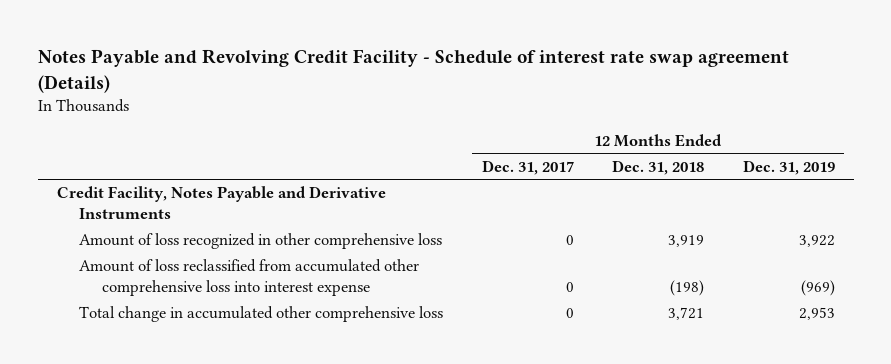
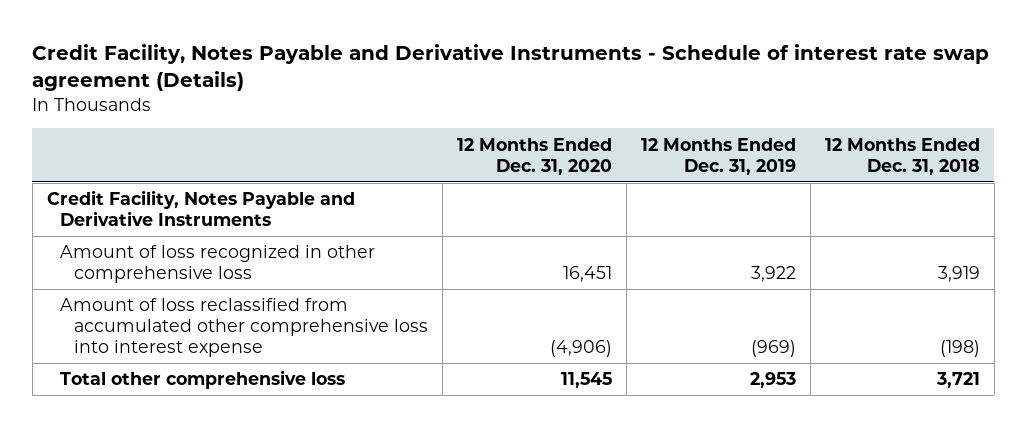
[37,49,789,93] Notes Payable and Revolving Credit Facility - Schedule of interest rate swap agreement (Details) -> [32,43,990,92] Credit Facility, Notes Payable and Derivative Instruments - Schedule of interest rate swap agreement (Details)
[481,159,574,175] Dec. 31, 2017 -> none
none -> [456,137,612,175] 12 Months Ended Dec. 31, 2020
[79,306,444,323] Total change in accumulated other comprehensive loss -> [60,370,346,390] Total other comprehensive loss

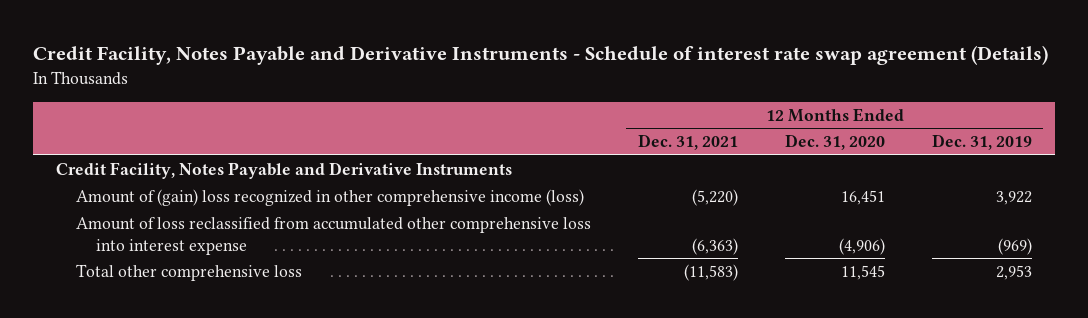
[824,137,980,175] 12 Months Ended Dec. 31, 2018 -> none
none -> [637,134,738,151] Dec. 31, 2021
[60,245,376,284] Amount of loss recognized in other comprehensive loss -> [75,189,584,207] Amount of (gain) loss recognized in other comprehensive income (loss)

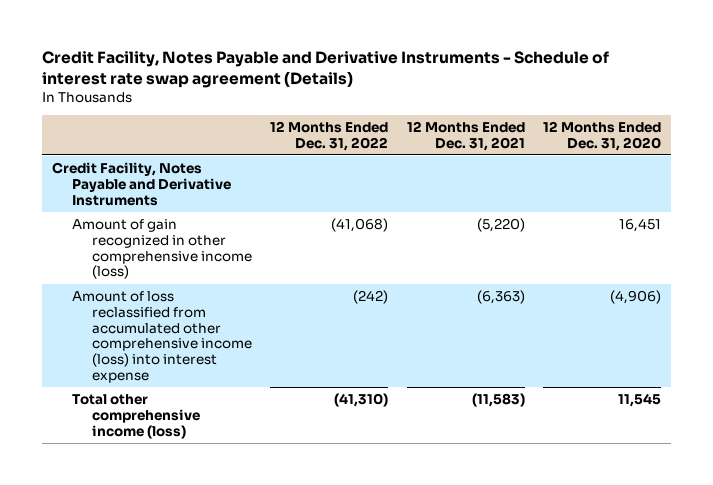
[931,134,1032,151] Dec. 31, 2019 -> none
none -> [270,120,389,151] 12 Months Ended Dec. 31, 2022
[75,189,584,207] Amount of (gain) loss recognized in other comprehensive income (loss) -> [71,218,253,280] Amount of gain recognized in other comprehensive income (loss)
[75,217,591,255] Amount of loss reclassified from accumulated other comprehensive loss into interest expense -> [71,290,253,384] Amount of loss reclassified from accumulated other comprehensive income (loss) into interest expense
[75,264,302,282] Total other comprehensive loss -> [71,393,201,439] Total other comprehensive income (loss)

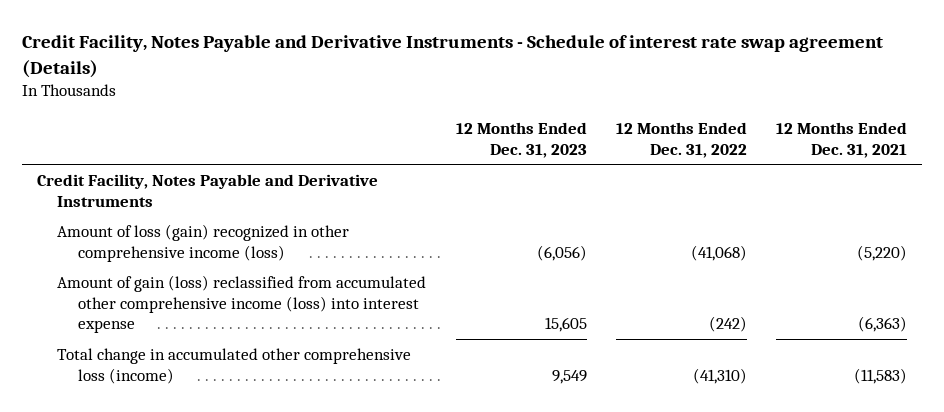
[543,120,662,151] 12 Months Ended Dec. 31, 2020 -> none
none -> [455,122,587,158] 12 Months Ended Dec. 31, 2023
[71,218,253,280] Amount of gain recognized in other comprehensive income (loss) -> [57,224,350,262] Amount of loss (gain) recognized in other comprehensive income (loss)
[71,290,253,384] Amount of loss reclassified from accumulated other comprehensive income (loss) into interest expense -> [57,275,427,334] Amount of gain (loss) reclassified from accumulated other comprehensive income (loss) into interest expense
[71,393,201,439] Total other comprehensive income (loss) -> [57,348,412,384] Total change in accumulated other comprehensive loss (income)

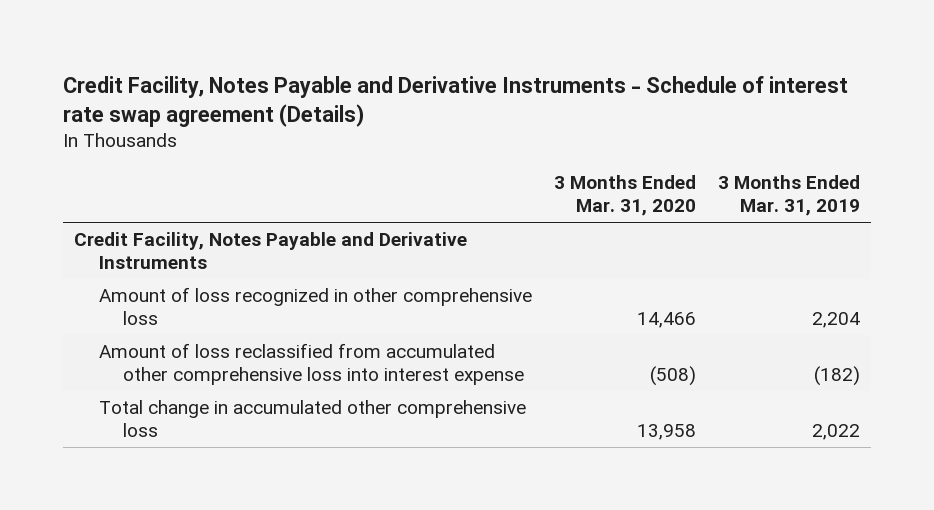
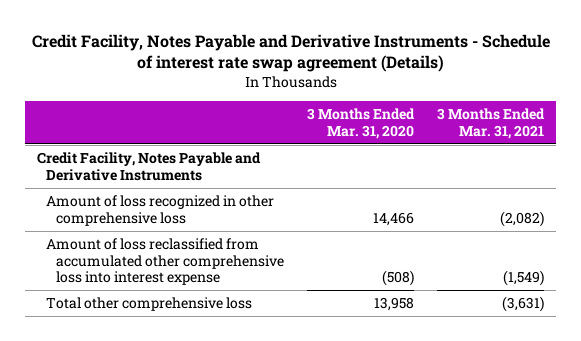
[717,175,860,217] 3 Months Ended Mar. 31, 2019 -> none
none -> [437,108,546,139] 3 Months Ended Mar. 31, 2021
[98,400,526,438] Total change in accumulated other comprehensive loss -> [46,297,253,312] Total other comprehensive loss

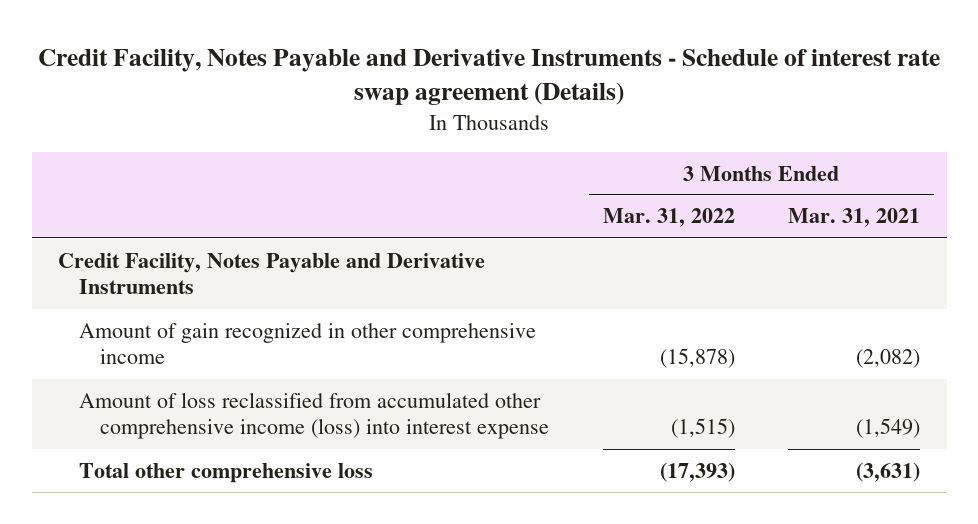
[307,108,416,139] 3 Months Ended Mar. 31, 2020 -> none
none -> [602,208,735,228] Mar. 31, 2022
[46,195,275,226] Amount of loss recognized in other comprehensive loss -> [79,322,537,365] Amount of gain recognized in other comprehensive income
[46,238,285,286] Amount of loss reclassified from accumulated other comprehensive loss into interest expense -> [79,391,550,440] Amount of loss reclassified from accumulated other comprehensive income (loss) into interest expense

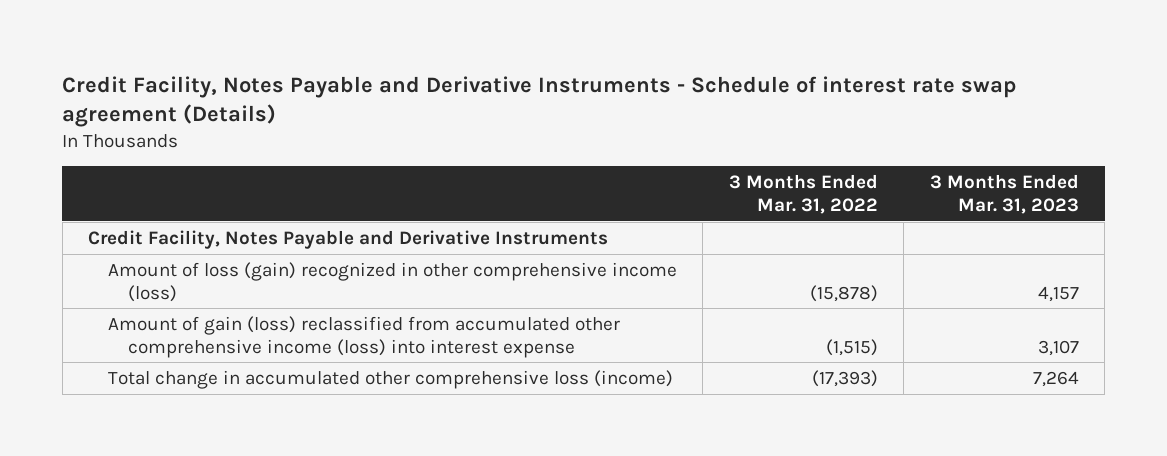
[788,208,921,228] Mar. 31, 2021 -> none
none -> [929,174,1079,214] 3 Months Ended Mar. 31, 2023
[79,322,537,365] Amount of gain recognized in other comprehensive income -> [107,261,677,302] Amount of loss (gain) recognized in other comprehensive income (loss)
[79,391,550,440] Amount of loss reclassified from accumulated other comprehensive income (loss) into interest expense -> [107,315,620,358] Amount of gain (loss) reclassified from accumulated other comprehensive income (loss) into interest expense
[79,462,374,483] Total other comprehensive loss -> [107,369,673,389] Total change in accumulated other comprehensive loss (income)

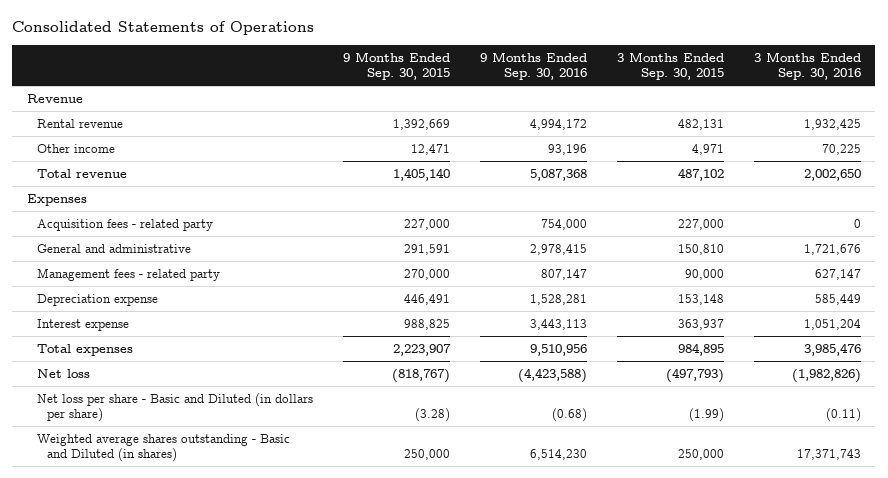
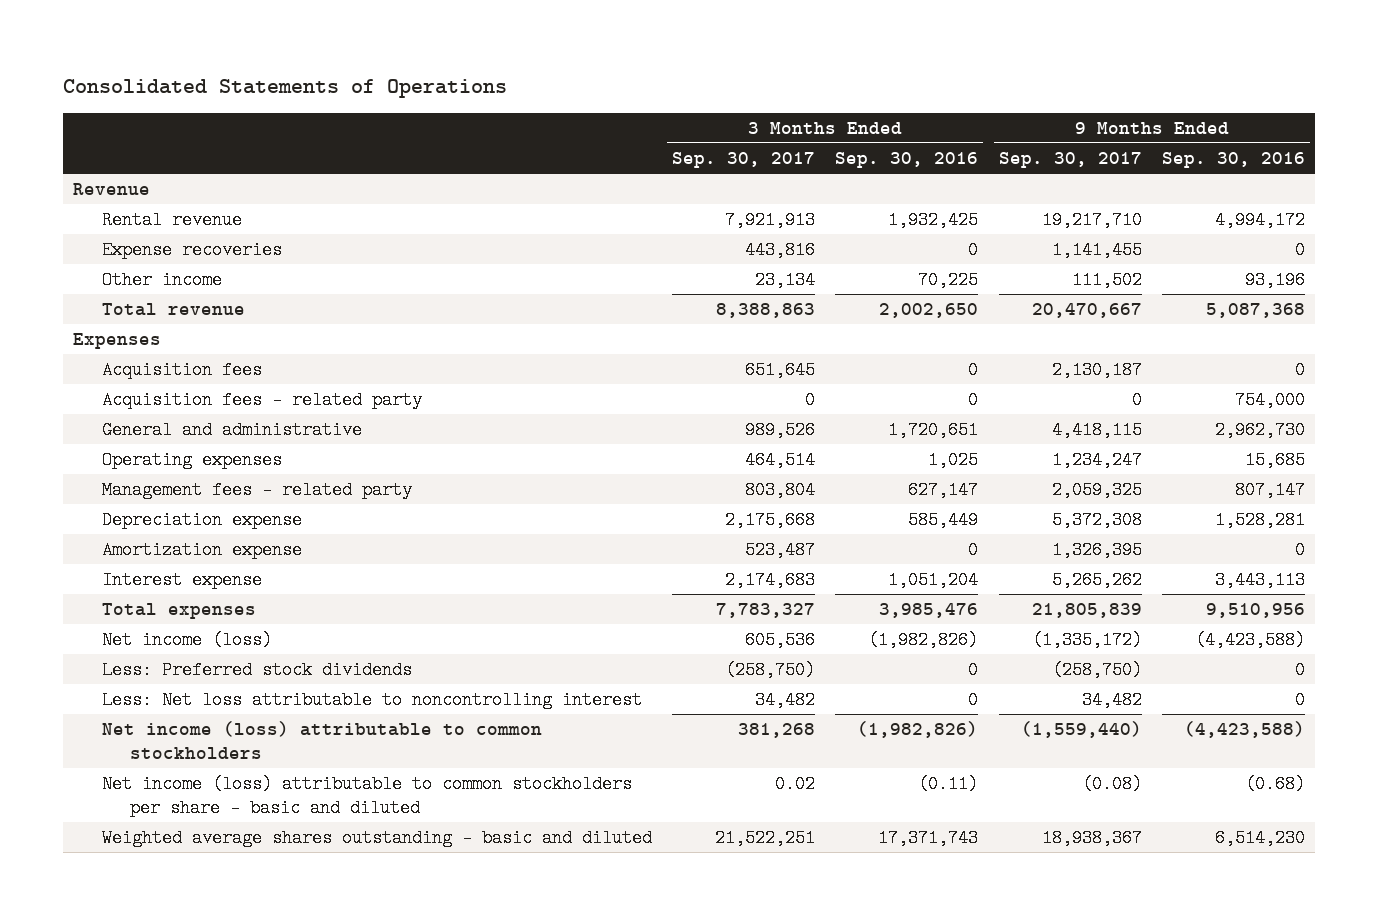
[342,52,450,81] 9 Months Ended Sep. 30, 2015 -> none
[616,52,724,81] 3 Months Ended Sep. 30, 2015 -> none
none -> [671,152,815,169] Sep. 30, 2017
none -> [998,152,1142,169] Sep. 30, 2017
none -> [101,241,282,260] Expense recoveries
none -> [101,361,262,380] Acquisition fees
[529,243,587,255] 2,978,415 -> [1215,421,1306,440] 2,962,730
[803,243,861,255] 1,721,676 -> [888,421,979,440] 1,720,651
none -> [101,451,282,470] Operating expenses
none -> [101,541,302,560] Amortization expense
[36,368,90,378] Net loss -> [101,631,272,650] Net income (loss)
none -> [101,661,412,680] Less: Preferred stock dividends
none -> [101,691,642,710] Less: Net loss attributable to noncontrolling interest
none -> [101,721,542,760] Net income (loss) attributable to common stockholders
[36,392,313,422] Net loss per share - Basic and Diluted (in dollars per share) -> [101,775,632,818] Net income (loss) attributable to common stockholders per share - basic and diluted
[36,433,290,462] Weighted average shares outstanding - Basic and Diluted (in shares) -> [101,829,652,848] Weighted average shares outstanding - basic and diluted

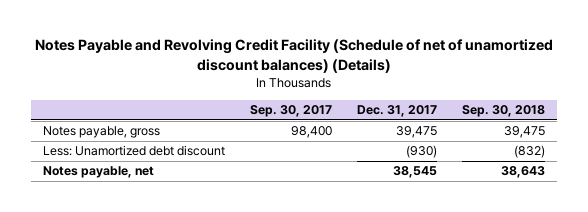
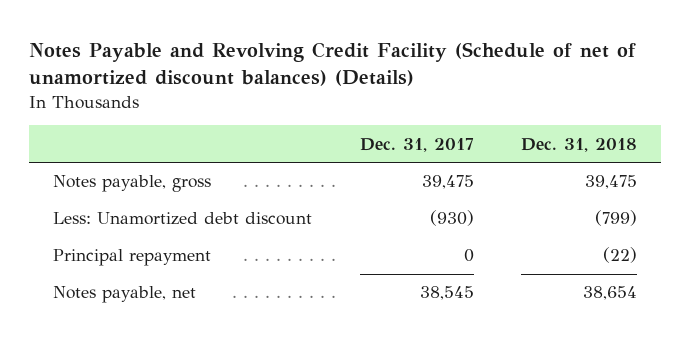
[250,105,333,118] Sep. 30, 2017 -> none
[462,105,546,118] Sep. 30, 2018 -> none
none -> [521,137,638,152] Dec. 31, 2018
none -> [53,249,212,267] Principal repayment

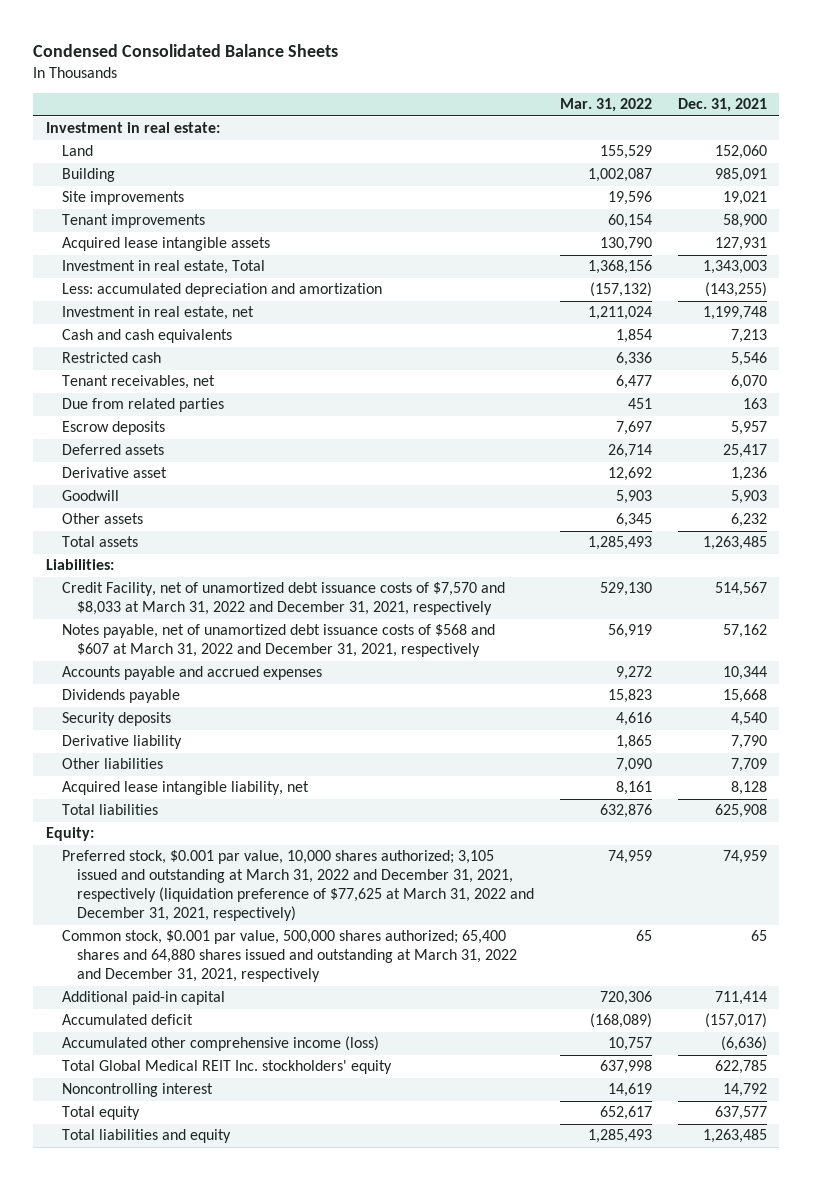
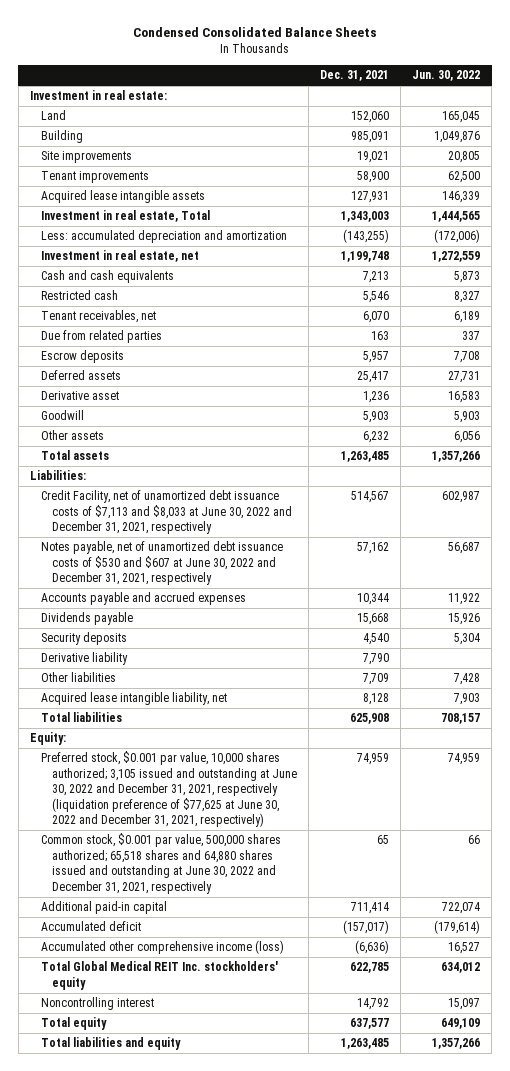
[560,98,653,113] Mar. 31, 2022 -> none
none -> [412,70,481,82] Jun. 30, 2022
[61,582,505,616] Credit Facility, net of unamortized debt issuance costs of $7,570 and $8,033 at March 31, 2022 and December 31, 2021, respectively -> [40,490,292,535] Credit Facility, net of unamortized debt issuance costs of $7,113 and $8,033 at June 30, 2022 and December 31, 2021, respectively
[61,624,495,658] Notes payable, net of unamortized debt issuance costs of $568 and $607 at March 31, 2022 and December 31, 2021, respectively -> [40,541,283,586] Notes payable, net of unamortized debt issuance costs of $530 and $607 at June 30, 2022 and December 31, 2021, respectively
[61,850,535,922] Preferred stock, $0.001 par value, 10,000 shares authorized; 3,105 issued and outstanding at March 31, 2022 and December 31, 2021, respectively (liquidation preference of $77,625 at March 31, 2022 and December 31, 2021, respectively) -> [40,751,297,828] Preferred stock, $0.001 par value, 10,000 shares authorized; 3,105 issued and outstanding at June 30, 2022 and December 31, 2021, respectively (liquidation preference of $77,625 at June 30, 2022 and December 31, 2021, respectively)
[61,930,518,983] Common stock, $0.001 par value, 500,000 shares authorized; 65,400 shares and 64,880 shares issued and outstanding at March 31, 2022 and December 31, 2021, respectively -> [40,833,281,894] Common stock, $0.001 par value, 500,000 shares authorized; 65,518 shares and 64,880 shares issued and outstanding at June 30, 2022 and December 31, 2021, respectively

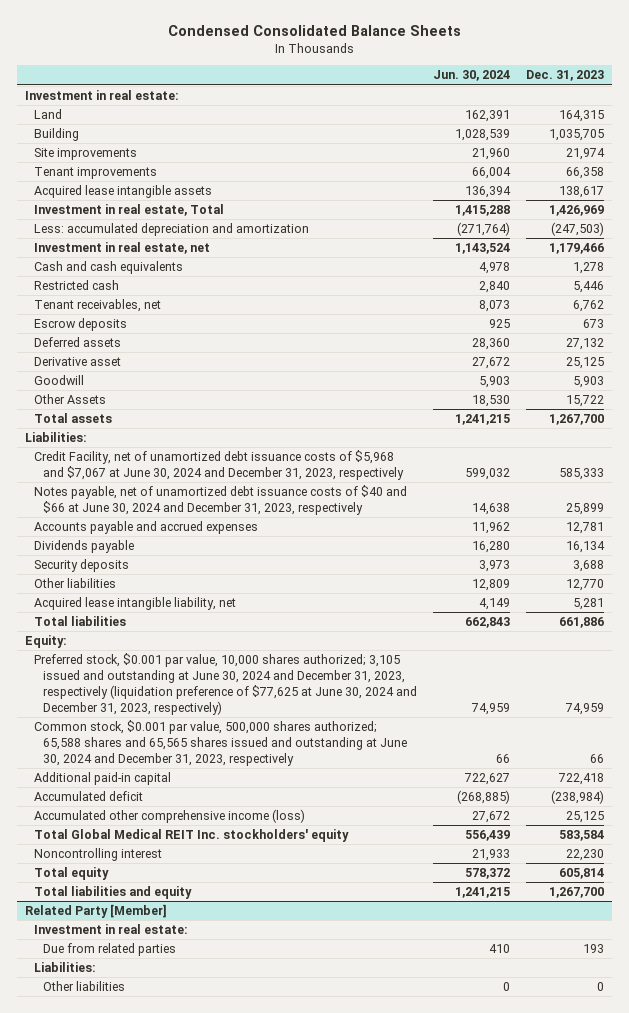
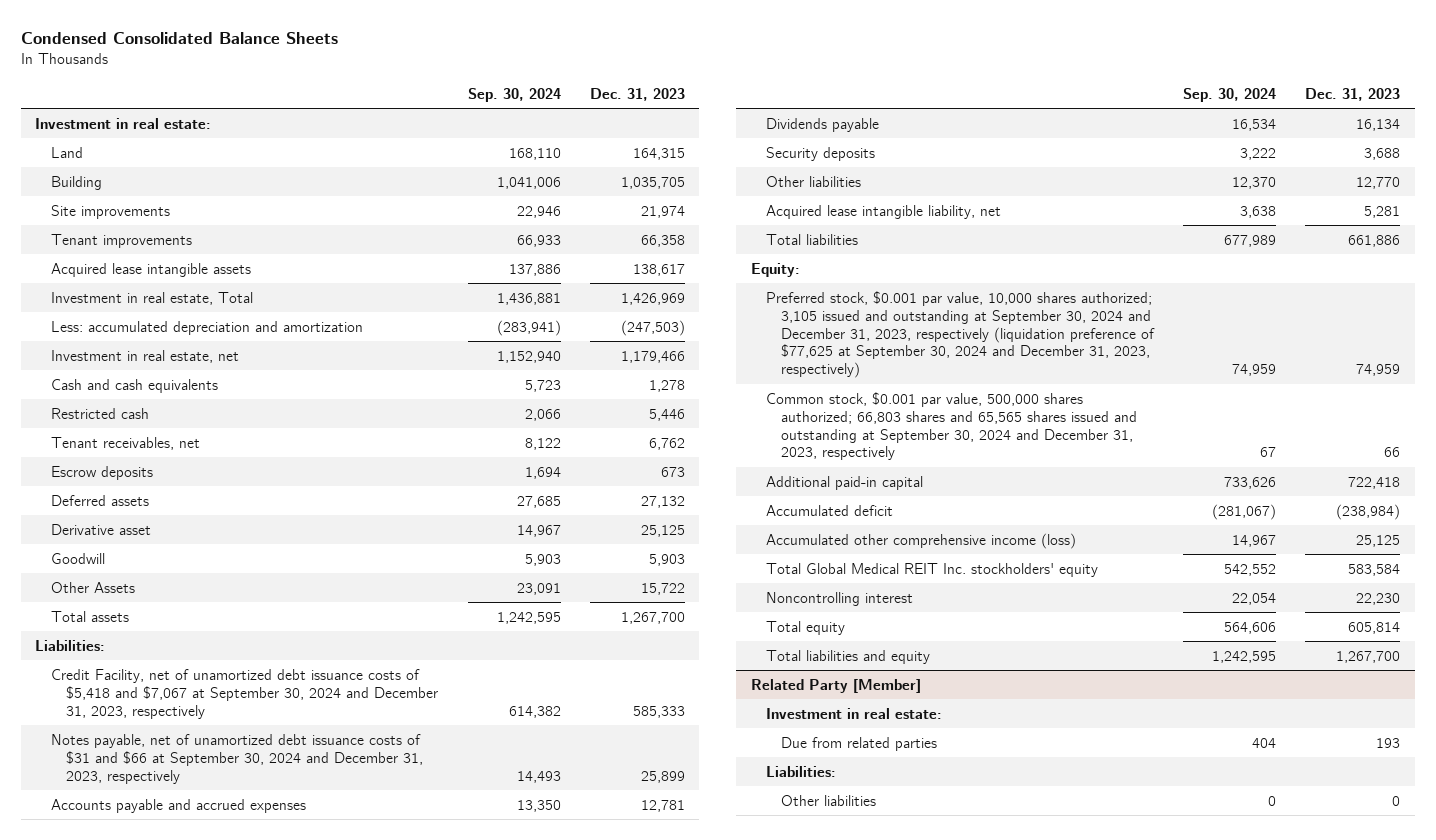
[433,70,511,82] Jun. 30, 2024 -> none
none -> [467,87,561,102] Sep. 30, 2024
[34,450,405,481] Credit Facility, net of unamortized debt issuance costs of $5,968 and $7,067 at June 30, 2024 and December 31, 2023, respectively -> [50,668,438,719] Credit Facility, net of unamortized debt issuance costs of $5,418 and $7,067 at September 30, 2024 and December 31, 2023, respectively
[34,485,408,516] Notes payable, net of unamortized debt issuance costs of $40 and $66 at June 30, 2024 and December 31, 2023, respectively -> [50,733,423,784] Notes payable, net of unamortized debt issuance costs of $31 and $66 at September 30, 2024 and December 31, 2023, respectively
[34,653,418,716] Preferred stock, $0.001 par value, 10,000 shares authorized; 3,105 issued and outstanding at June 30, 2024 and December 31, 2023, respectively (liquidation preference of $77,625 at June 30, 2024 and December 31, 2023, respectively) -> [766,290,1156,379] Preferred stock, $0.001 par value, 10,000 shares authorized; 3,105 issued and outstanding at September 30, 2024 and December 31, 2023, respectively (liquidation preference of $77,625 at September 30, 2024 and December 31, 2023, respectively)
[34,720,408,767] Common stock, $0.001 par value, 500,000 shares authorized; 65,588 shares and 65,565 shares issued and outstanding at June 30, 2024 and December 31, 2023, respectively -> [766,391,1138,461] Common stock, $0.001 par value, 500,000 shares authorized; 66,803 shares and 65,565 shares issued and outstanding at September 30, 2024 and December 31, 2023, respectively

